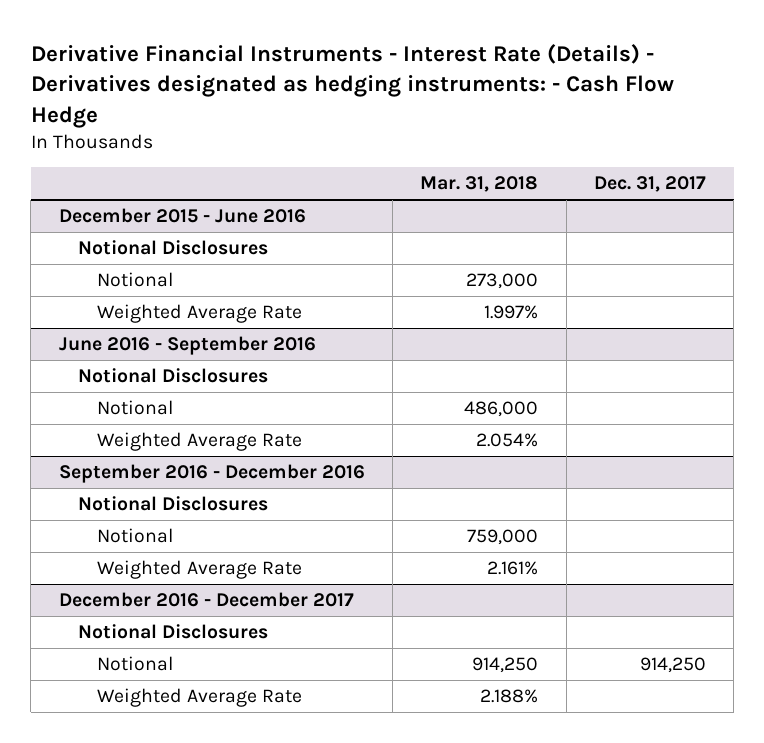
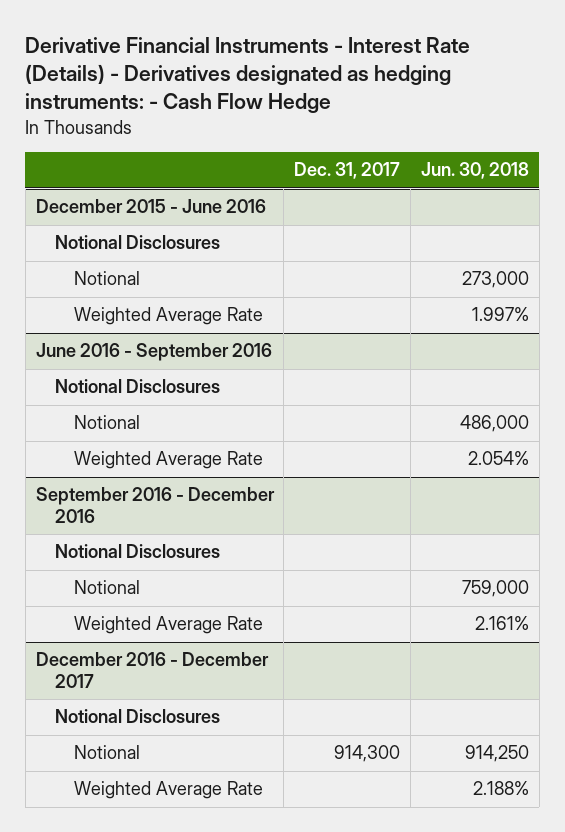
[420,176,539,193] Mar. 31, 2018 -> none
none -> [421,162,530,180] Jun. 30, 2018
[639,657,706,674] 914,250 -> [334,745,401,763] 914,300

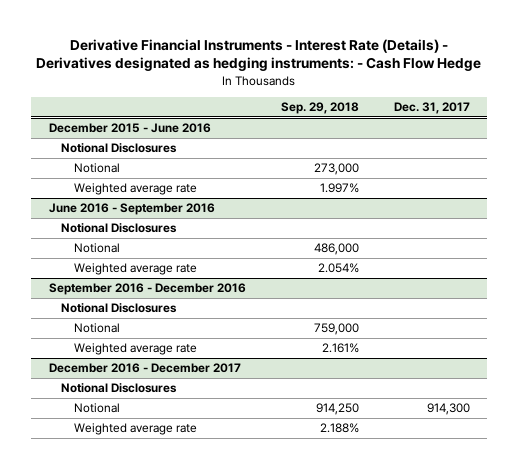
[421,162,530,180] Jun. 30, 2018 -> none
none -> [280,101,359,114] Sep. 29, 2018
[74,307,264,326] Weighted Average Rate -> [74,183,198,196] Weighted average rate
[74,451,264,470] Weighted Average Rate -> [74,263,198,276] Weighted average rate
[74,616,264,635] Weighted Average Rate -> [74,343,198,356] Weighted average rate
[74,781,264,800] Weighted Average Rate -> [74,423,198,436] Weighted average rate

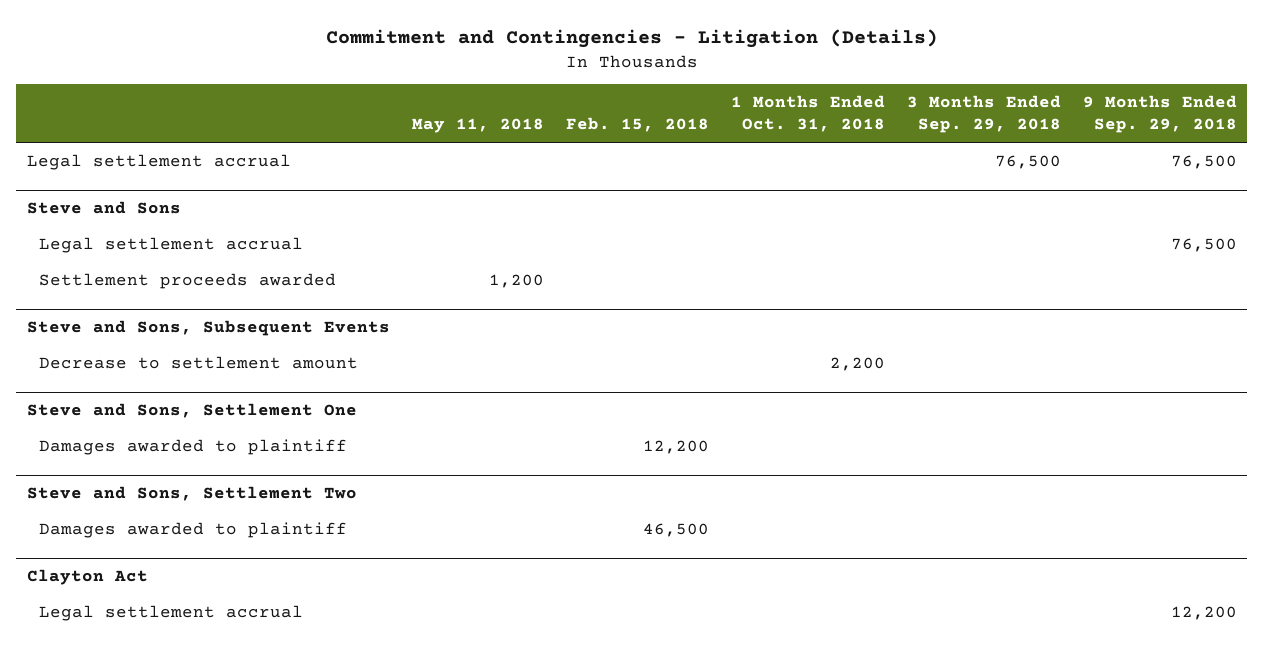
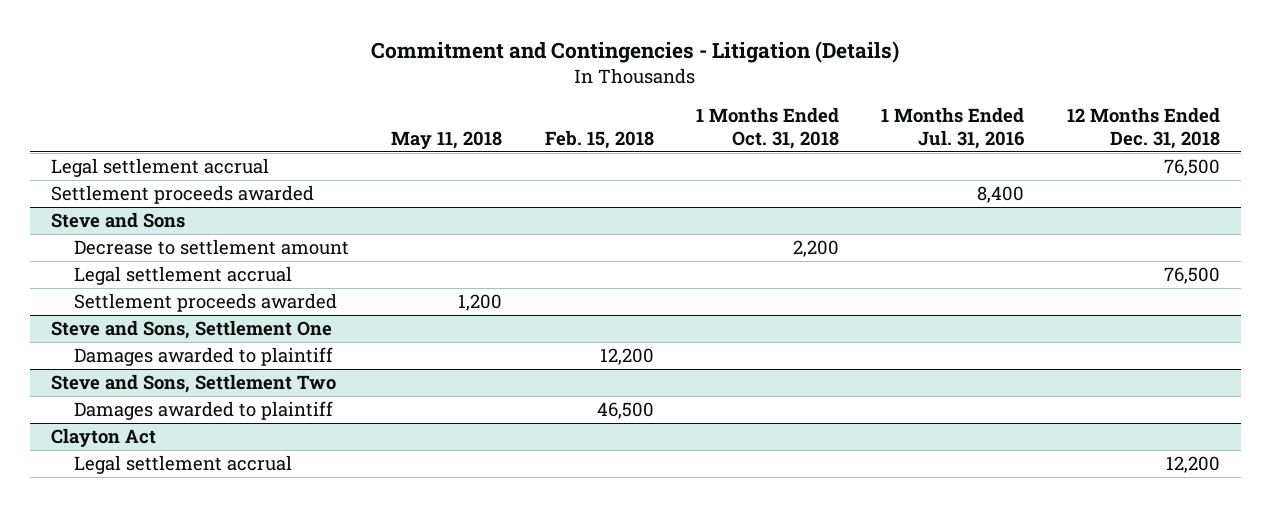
[906,95,1061,134] 3 Months Ended Sep. 29, 2018 -> none
[1082,95,1237,134] 9 Months Ended Sep. 29, 2018 -> none
none -> [881,107,1025,149] 1 Months Ended Jul. 31, 2016
none -> [1066,107,1220,149] 12 Months Ended Dec. 31, 2018
none -> [50,185,314,205] Settlement proceeds awarded
none -> [74,239,350,256] Decrease to settlement amount
[27,319,391,336] Steve and Sons, Subsequent Events -> none
[39,355,359,369] Decrease to settlement amount -> none

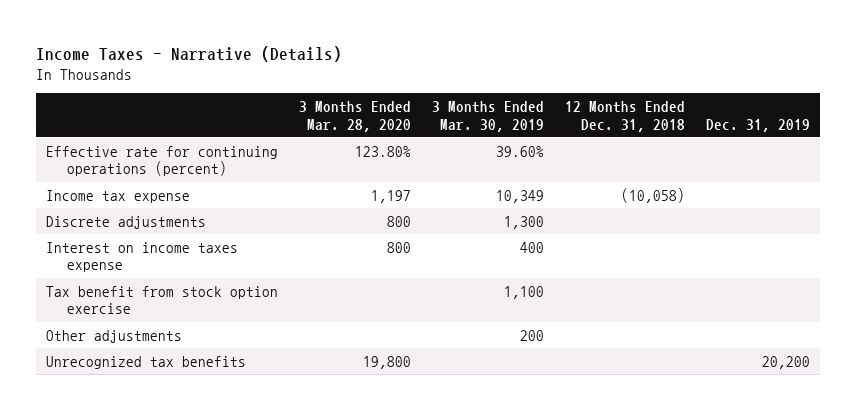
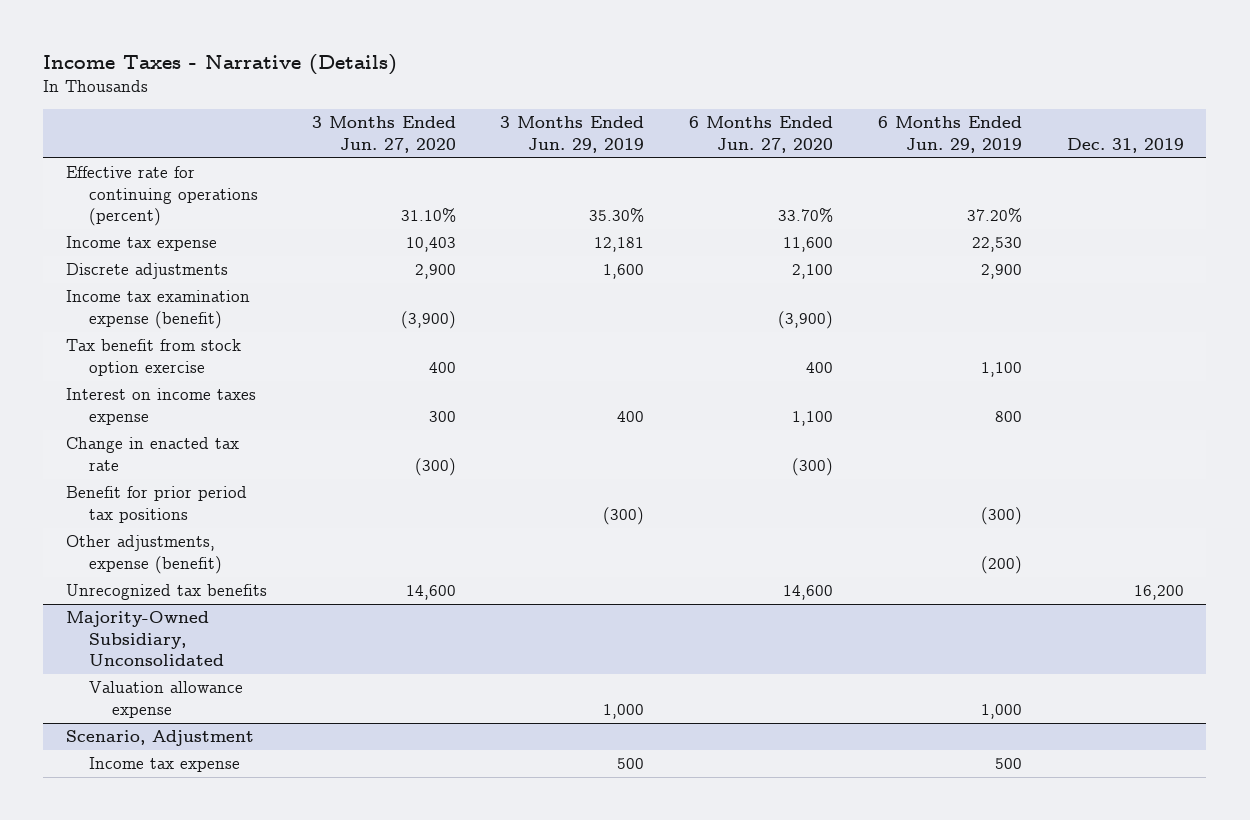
[299,100,412,132] 3 Months Ended Mar. 28, 2020 -> none
[432,100,545,132] 3 Months Ended Mar. 30, 2019 -> none
[564,100,685,132] 12 Months Ended Dec. 31, 2018 -> none
none -> [311,116,456,153] 3 Months Ended Jun. 27, 2020
none -> [500,116,645,153] 3 Months Ended Jun. 29, 2019
none -> [689,116,834,153] 6 Months Ended Jun. 27, 2020
none -> [878,116,1023,153] 6 Months Ended Jun. 29, 2019
none -> [65,290,250,329] Income tax examination expense (benefit)
[46,241,239,273] Interest on income taxes expense -> [65,388,256,425] Interest on income taxes expense
none -> [65,437,239,471] Change in enacted tax rate
none -> [65,486,247,523] Benefit for prior period tax positions
[46,329,183,343] Other adjustments -> [65,535,222,574] Other adjustments, expense (benefit)
[761,355,810,369] 20,200 -> [1133,585,1184,601] 16,200
none -> [65,611,224,667] Majority-Owned Subsidiary, Unconsolidated
none -> [88,681,243,718] Valuation allowance expense
none -> [65,730,254,747] Scenario, Adjustment
none -> [88,757,240,773] Income tax expense

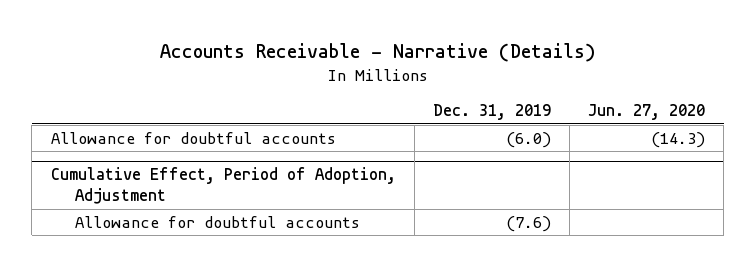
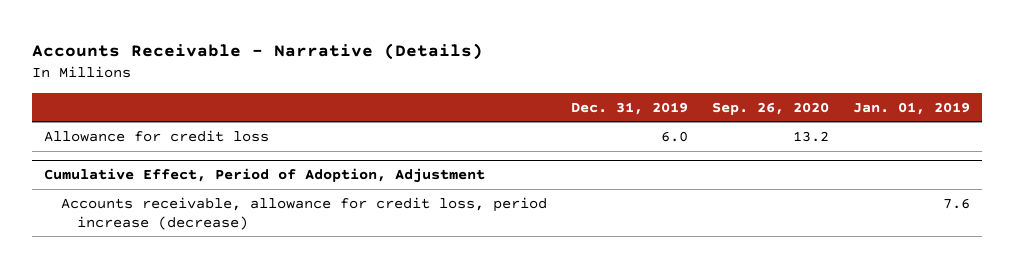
[588,104,706,121] Jun. 27, 2020 -> none
none -> [711,101,829,115] Sep. 26, 2020
none -> [852,101,970,115] Jan. 01, 2019
[50,131,336,144] Allowance for doubtful accounts -> [44,129,270,142] Allowance for credit loss
[505,131,551,148] (6.0) -> [660,130,688,142] 6.0
[74,215,360,228] Allowance for doubtful accounts -> none
none -> [60,196,547,230] Accounts receivable, allowance for credit loss, period increase (decrease)

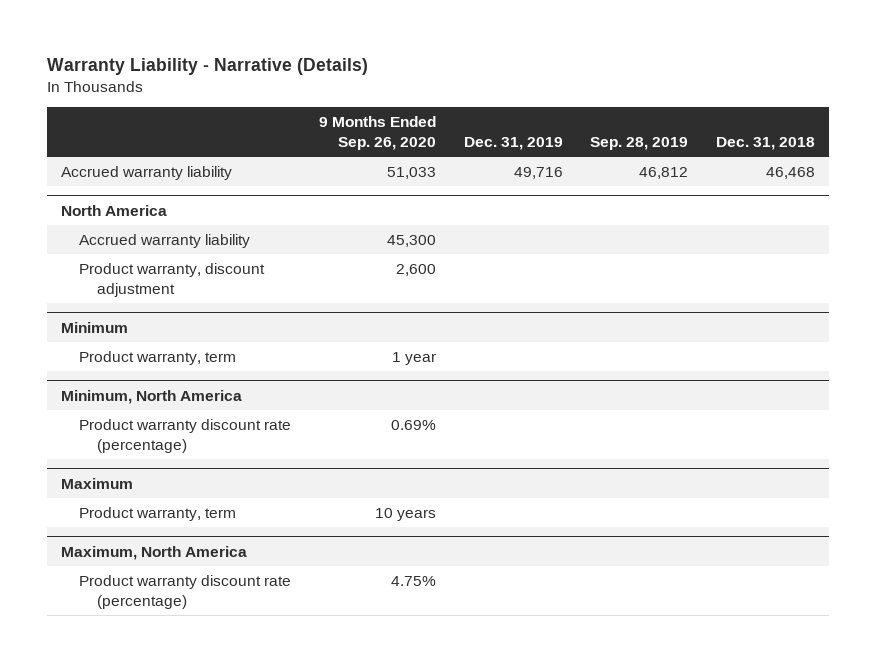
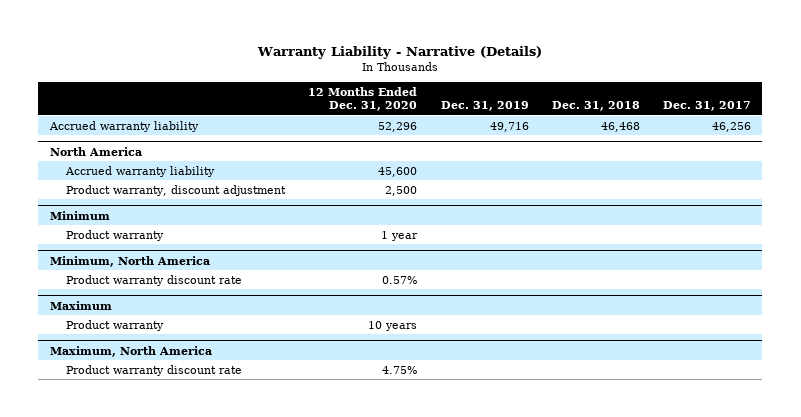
[318,116,436,150] 9 Months Ended Sep. 26, 2020 -> none
[590,136,689,150] Sep. 28, 2019 -> none
none -> [308,86,418,112] 12 Months Ended Dec. 31, 2020
none -> [662,101,751,112] Dec. 31, 2017
[79,350,237,365] Product warranty, term -> [66,229,165,241] Product warranty
[79,418,292,453] Product warranty discount rate (percentage) -> [66,274,243,286] Product warranty discount rate
[79,506,237,521] Product warranty, term -> [66,319,165,331] Product warranty
[79,574,292,609] Product warranty discount rate (percentage) -> [66,364,243,376] Product warranty discount rate

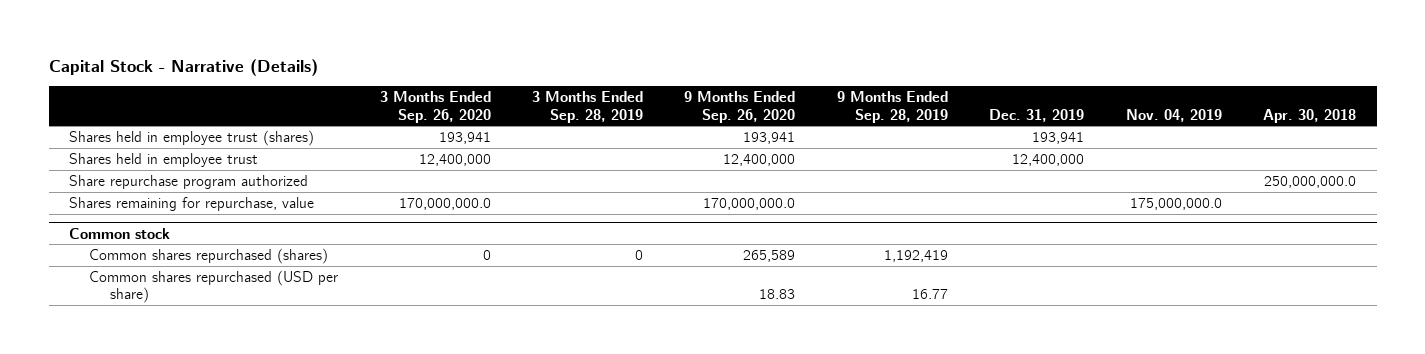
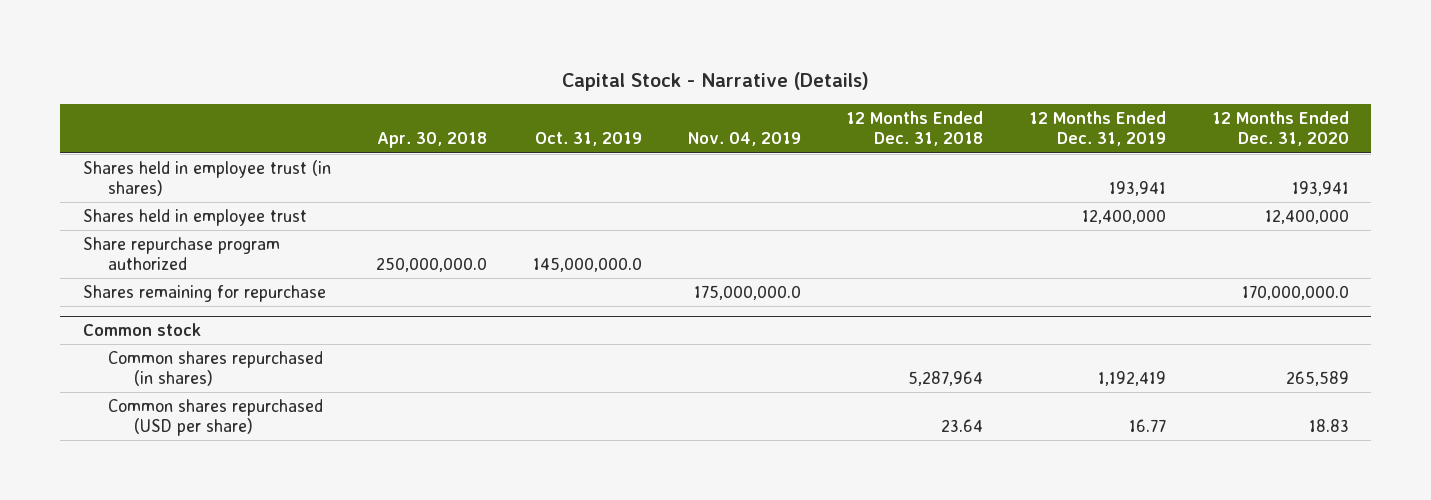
[379,91,491,123] 3 Months Ended Sep. 26, 2020 -> none
[532,91,644,123] 3 Months Ended Sep. 28, 2019 -> none
[684,91,796,123] 9 Months Ended Sep. 26, 2020 -> none
[836,91,948,123] 9 Months Ended Sep. 28, 2019 -> none
[989,108,1085,122] Dec. 31, 2019 -> none
none -> [534,132,642,147] Oct. 31, 2019
none -> [846,111,984,147] 12 Months Ended Dec. 31, 2018
none -> [1028,111,1166,147] 12 Months Ended Dec. 31, 2019
none -> [1211,111,1349,147] 12 Months Ended Dec. 31, 2020
[69,129,315,146] Shares held in employee trust (shares) -> [82,160,331,197] Shares held in employee trust (in shares)
[69,196,315,211] Shares remaining for repurchase, value -> [82,285,326,303] Shares remaining for repurchase
[89,247,329,264] Common shares repurchased (shares) -> [108,351,324,387] Common shares repurchased (in shares)

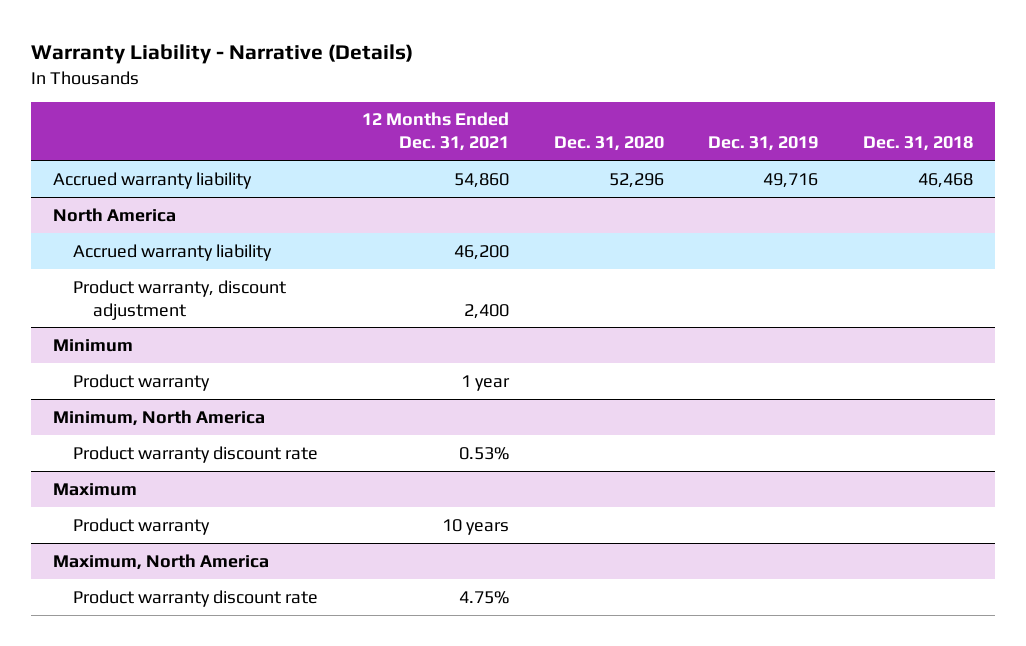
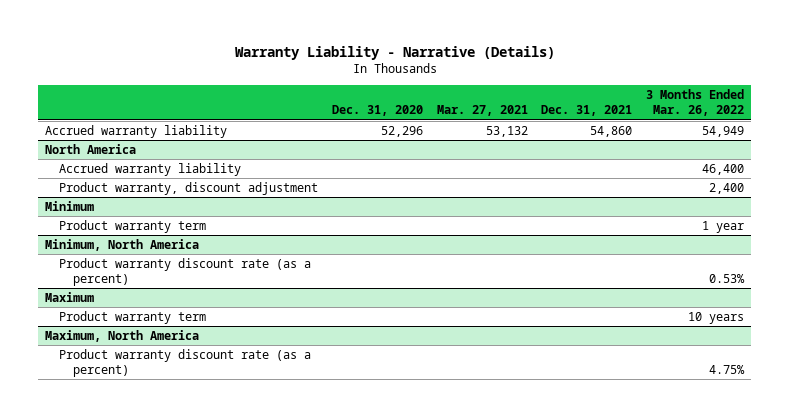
[362,112,510,152] 12 Months Ended Dec. 31, 2021 -> none
[708,136,819,152] Dec. 31, 2019 -> none
[862,136,973,152] Dec. 31, 2018 -> none
none -> [436,105,528,117] Mar. 27, 2021
none -> [541,105,633,117] Dec. 31, 2021
none -> [646,89,745,117] 3 Months Ended Mar. 26, 2022
[72,373,210,391] Product warranty -> [59,219,207,233] Product warranty term
[72,445,318,463] Product warranty discount rate -> [59,257,312,286] Product warranty discount rate (as a percent)
[72,517,210,535] Product warranty -> [59,310,207,324] Product warranty term
[72,589,318,607] Product warranty discount rate -> [59,348,312,377] Product warranty discount rate (as a percent)

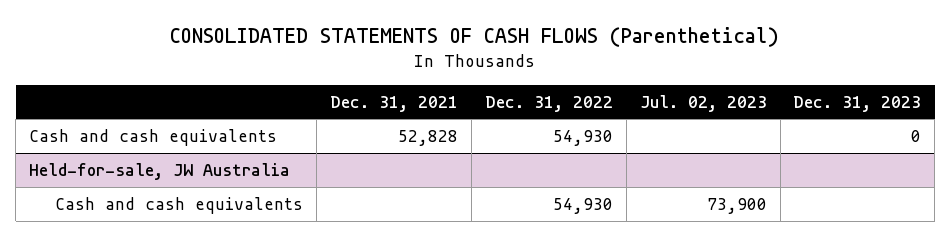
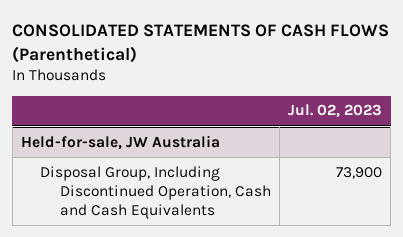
[329,95,458,112] Dec. 31, 2021 -> none
[484,95,613,112] Dec. 31, 2022 -> none
[793,95,922,112] Dec. 31, 2023 -> none
[29,128,278,146] Cash and cash equivalents -> none
[55,196,304,214] Cash and cash equivalents -> [40,165,271,219] Disposal Group, Including Discontinued Operation, Cash and Cash Equivalents

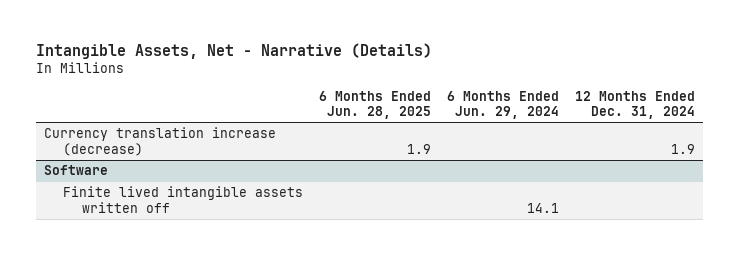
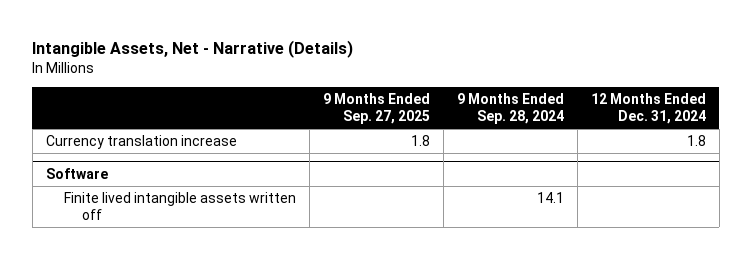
[318,90,431,120] 6 Months Ended Jun. 28, 2025 -> none
[446,90,559,120] 6 Months Ended Jun. 29, 2024 -> none
none -> [322,92,430,125] 9 Months Ended Sep. 27, 2025
none -> [456,92,564,125] 9 Months Ended Sep. 28, 2024
[44,127,277,156] Currency translation increase (decrease) -> [45,135,237,150] Currency translation increase
[670,143,695,154] 1.9 -> [686,135,706,147] 1.8

